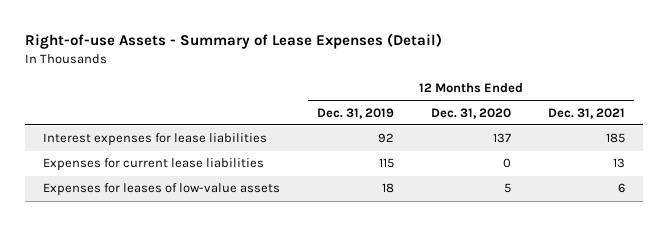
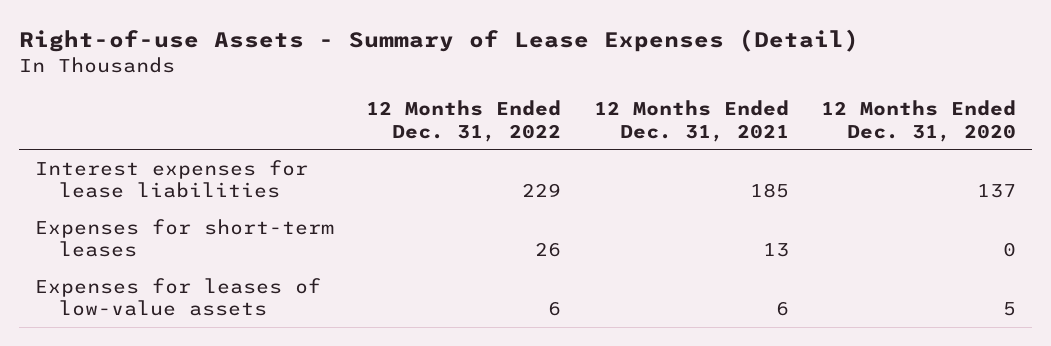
[317,107,395,119] Dec. 31, 2019 -> none
none -> [366,99,562,142] 12 Months Ended Dec. 31, 2022
[43,158,265,172] Expenses for current lease liabilities -> [34,218,334,258] Expenses for short-term leases

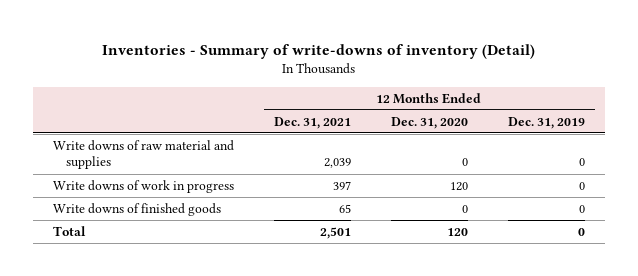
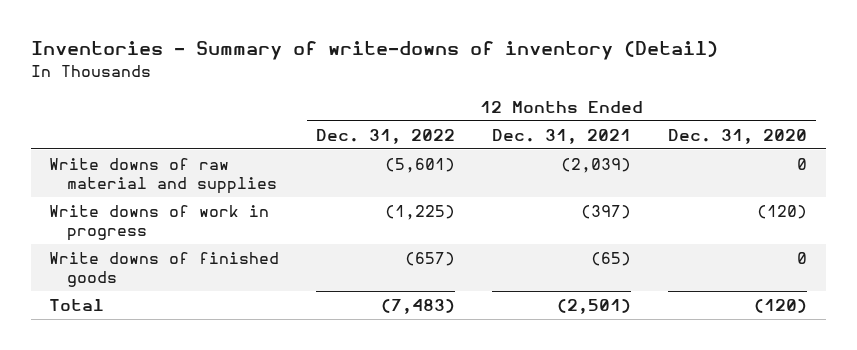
[507,116,585,129] Dec. 31, 2019 -> none
none -> [316,128,456,144] Dec. 31, 2022
[324,158,352,169] 2,039 -> [561,158,632,174] (2,039)
[333,181,352,191] 397 -> [581,205,632,220] (397)
[449,182,468,192] 120 -> [757,205,808,220] (120)
[339,204,352,214] 65 -> [591,252,632,267] (65)
[320,227,352,240] 2,501 -> [557,299,632,315] (2,501)
[446,228,468,237] 120 -> [754,299,808,314] (120)

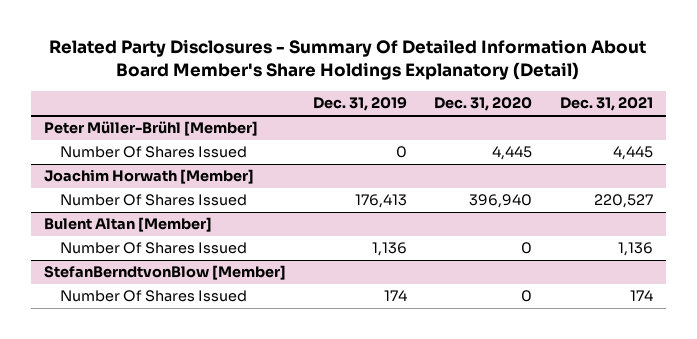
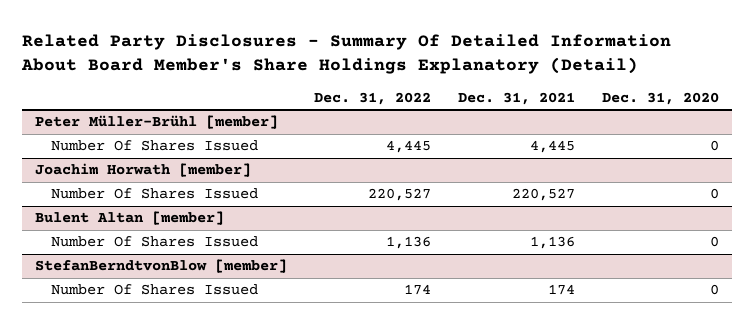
[313,97,408,112] Dec. 31, 2019 -> none
none -> [314,92,432,106] Dec. 31, 2022
[44,121,259,137] Peter Müller-Brühl [Member] -> [35,115,279,130] Peter Müller-Brühl [member]
[492,146,533,161] 4,445 -> [709,140,719,152] 0
[44,169,255,185] Joachim Horwath [Member] -> [35,163,252,178] Joachim Horwath [member]
[469,194,533,209] 396,940 -> [709,188,719,200] 0
[44,217,213,233] Bulent Altan [Member] -> [35,211,225,226] Bulent Altan [member]
[44,265,287,281] StefanBerndtvonBlow [Member] -> [35,259,288,274] StefanBerndtvonBlow [member]

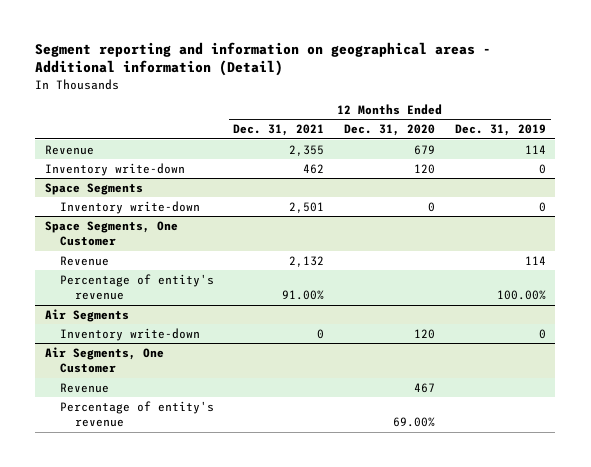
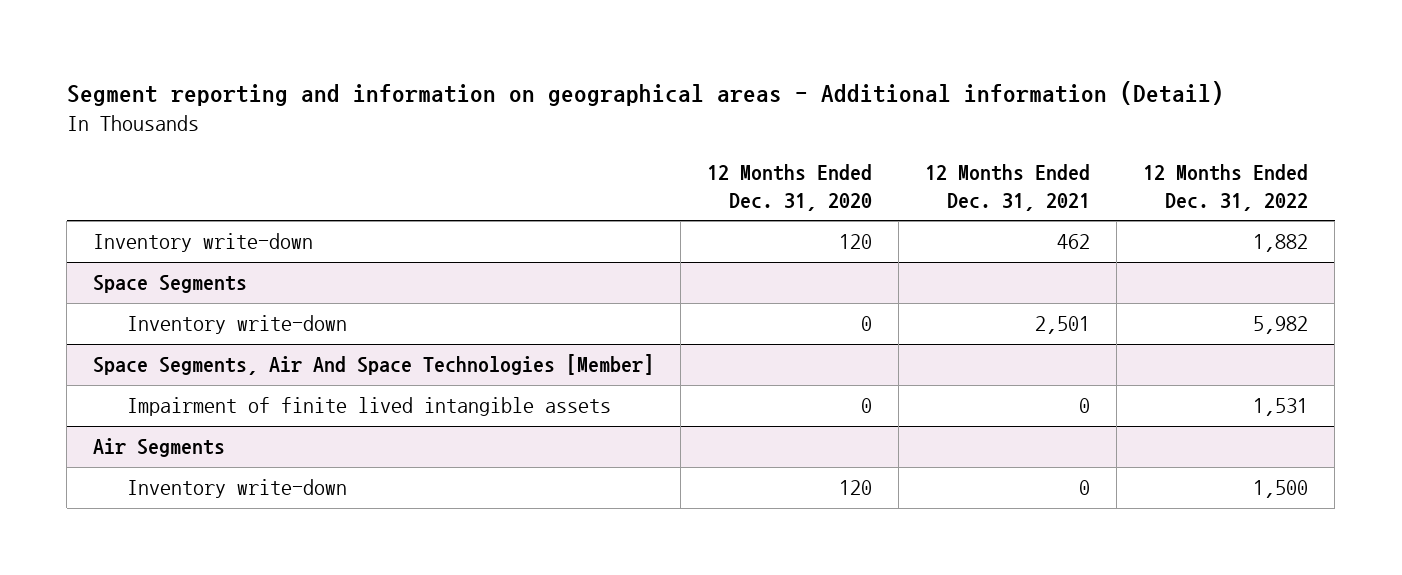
[454,124,546,137] Dec. 31, 2019 -> none
none -> [1143,163,1309,211] 12 Months Ended Dec. 31, 2022
[45,144,95,155] Revenue -> none
[45,220,179,247] Space Segments, One Customer -> none
[59,255,109,266] Revenue -> none
[59,273,214,301] Percentage of entity's revenue -> none
none -> [93,354,655,376] Space Segments, Air And Space Technologies [Member]
none -> [126,397,611,417] Impairment of finite lived intangible assets
[45,346,165,374] Air Segments, One Customer -> none
[59,382,109,393] Revenue -> none
[59,400,214,428] Percentage of entity's revenue -> none

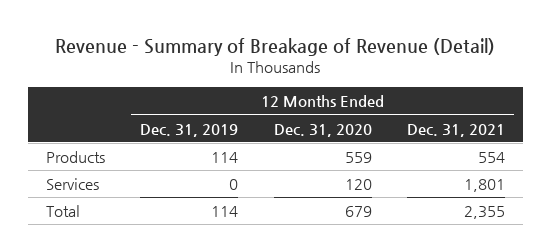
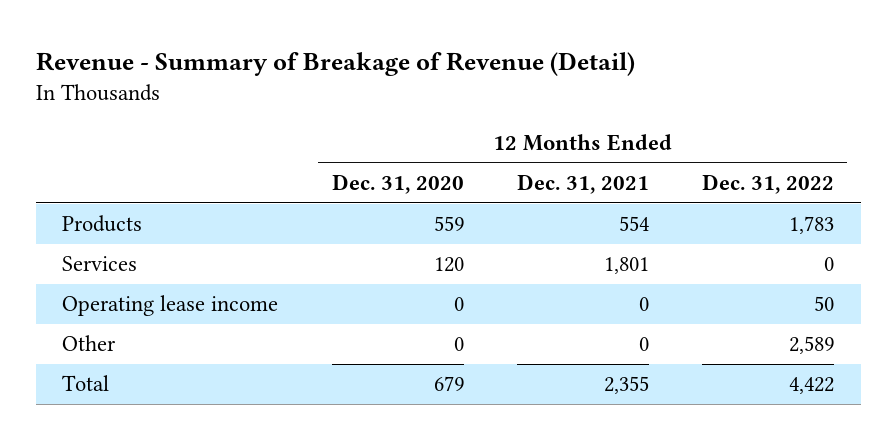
[140,123,239,137] Dec. 31, 2019 -> none
none -> [702,173,835,194] Dec. 31, 2022
none -> [62,295,279,317] Operating lease income
none -> [62,335,117,352] Other

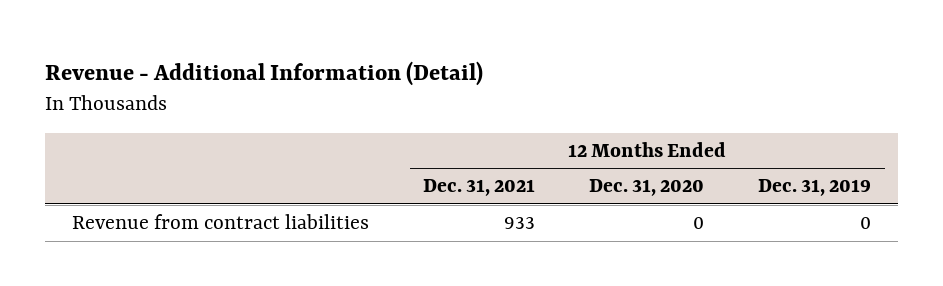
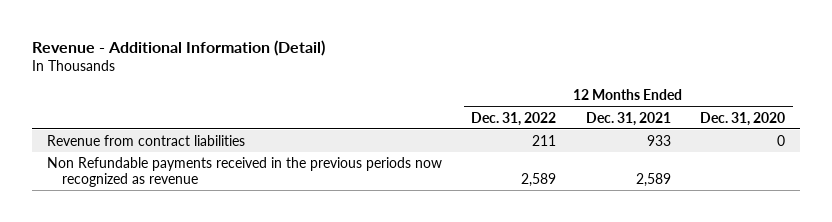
[758,179,872,197] Dec. 31, 2019 -> none
none -> [471,111,557,126] Dec. 31, 2022
none -> [46,157,442,187] Non Refundable payments received in the previous periods now recognized as revenue

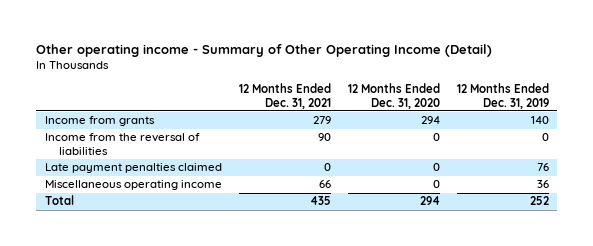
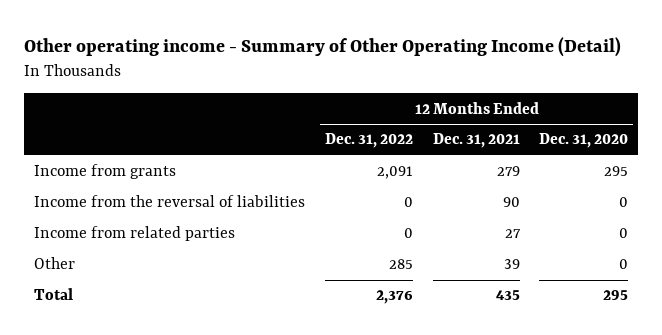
[456,82,549,109] 12 Months Ended Dec. 31, 2019 -> none
none -> [324,133,413,149] Dec. 31, 2022
[420,116,440,125] 294 -> [604,166,629,177] 295
[44,163,222,174] Late payment penalties claimed -> none
[44,180,222,191] Miscellaneous operating income -> none
none -> [33,226,235,242] Income from related parties
none -> [33,257,75,270] Other
[419,196,440,206] 294 -> [603,290,629,301] 295

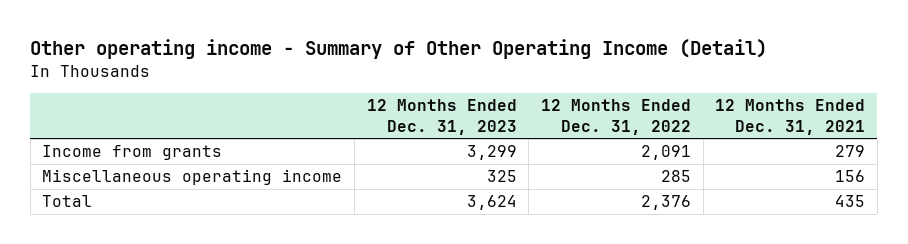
[539,133,629,149] Dec. 31, 2020 -> none
none -> [366,99,517,135] 12 Months Ended Dec. 31, 2023
[33,195,305,208] Income from the reversal of liabilities -> none
[33,226,235,242] Income from related parties -> none
[33,257,75,270] Other -> none
none -> [42,169,343,186] Miscellaneous operating income

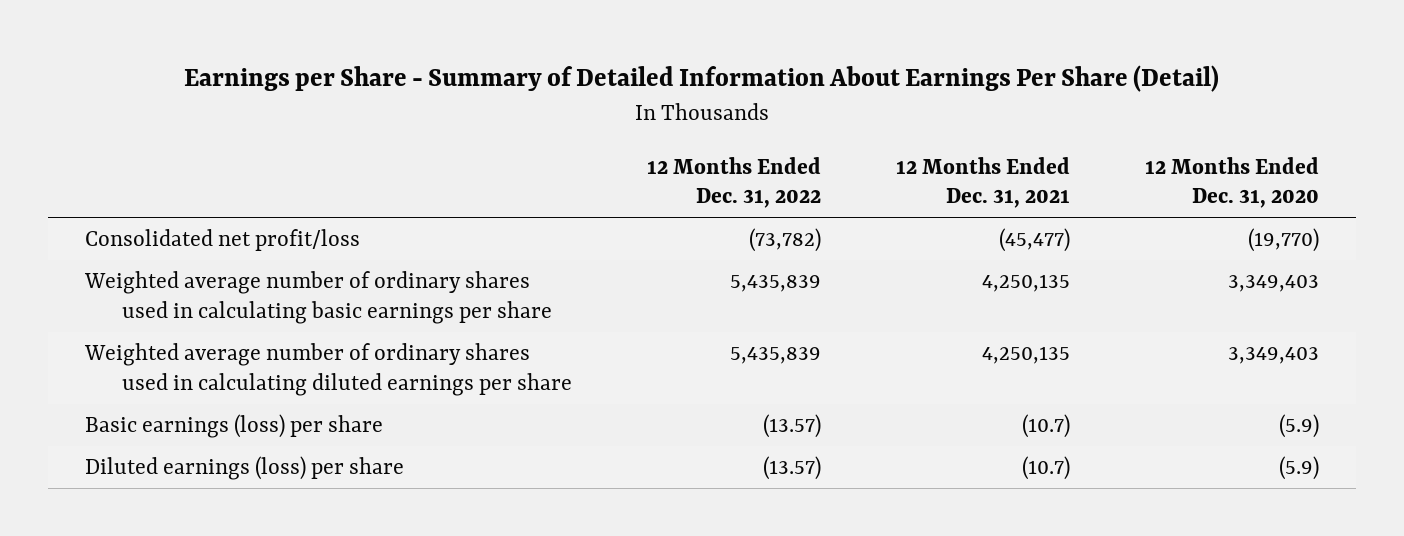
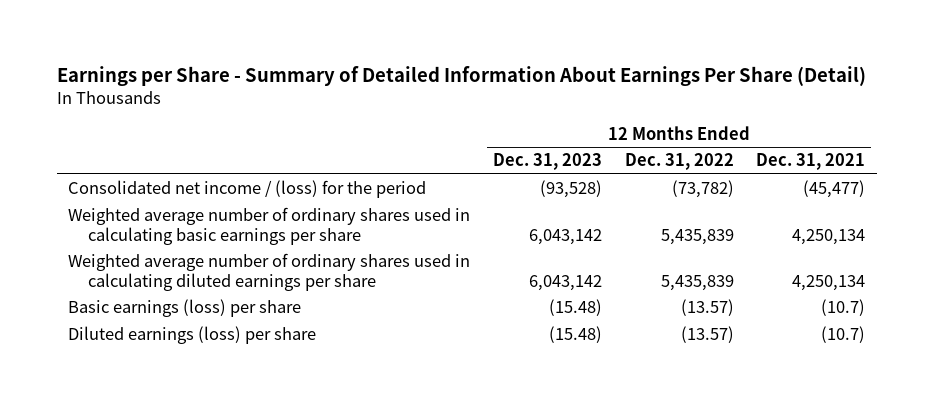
[1144,156,1319,209] 12 Months Ended Dec. 31, 2020 -> none
none -> [493,153,603,171] Dec. 31, 2023
[85,229,361,252] Consolidated net profit/loss -> [68,180,427,199] Consolidated net income / (loss) for the period
[981,274,1070,293] 4,250,135 -> [792,228,866,245] 4,250,134
[981,346,1070,365] 4,250,135 -> [792,274,866,291] 4,250,134

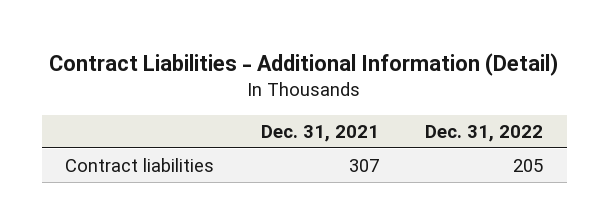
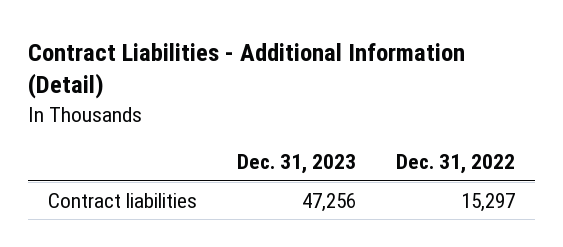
[260,124,379,142] Dec. 31, 2021 -> none
none -> [236,154,356,175] Dec. 31, 2023
[513,159,544,173] 205 -> [461,193,516,213] 15,297

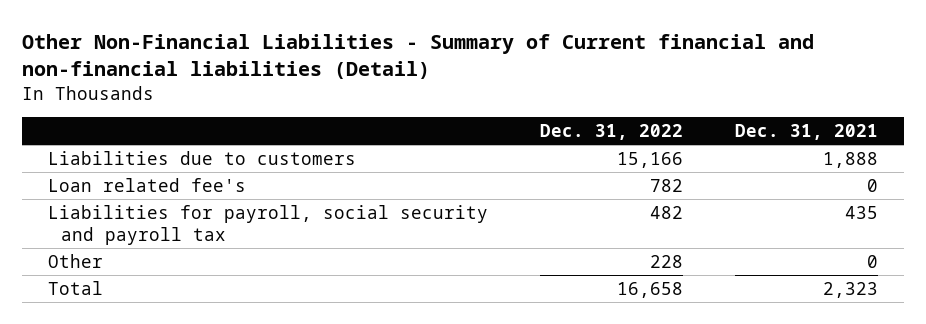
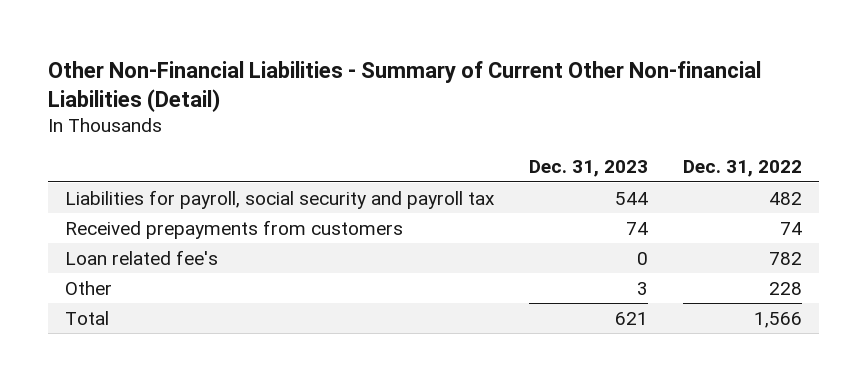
[22,34,815,80] Other Non-Financial Liabilities - Summary of Current financial and non-financial liabilities (Detail) -> [48,60,762,112] Other Non-Financial Liabilities - Summary of Current Other Non-financial Liabilities (Detail)
[734,123,878,140] Dec. 31, 2021 -> none
none -> [529,160,649,178] Dec. 31, 2023
[48,150,357,165] Liabilities due to customers -> none
none -> [65,219,404,239] Received prepayments from customers
[48,177,247,192] Loan related fee's -> [65,249,219,265] Loan related fee's
[617,281,684,298] 16,658 -> [753,311,802,328] 1,566

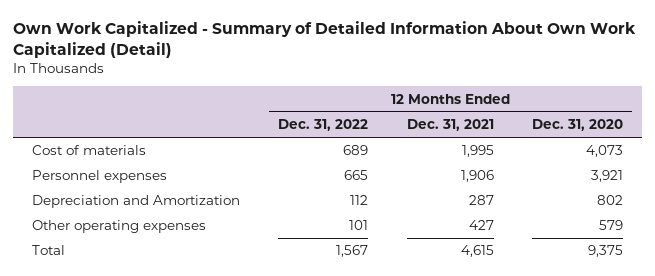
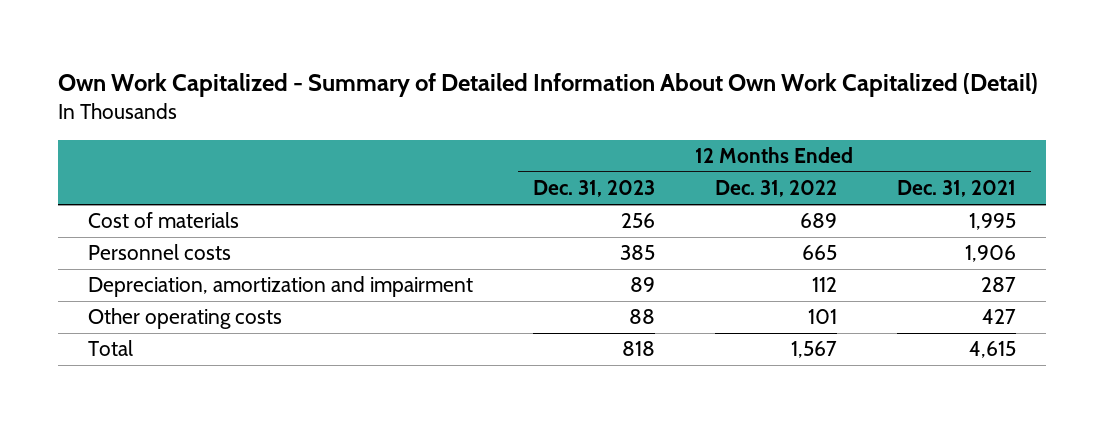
[531,119,623,132] Dec. 31, 2020 -> none
none -> [532,180,655,198] Dec. 31, 2023
[32,170,168,184] Personnel expenses -> [88,244,232,261] Personnel costs
[32,195,241,209] Depreciation and Amortization -> [88,276,474,298] Depreciation, amortization and impairment
[32,220,207,234] Other operating expenses -> [88,308,283,330] Other operating costs

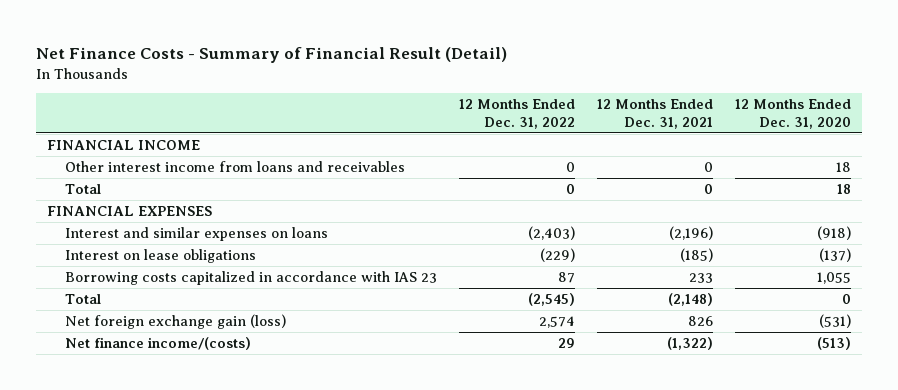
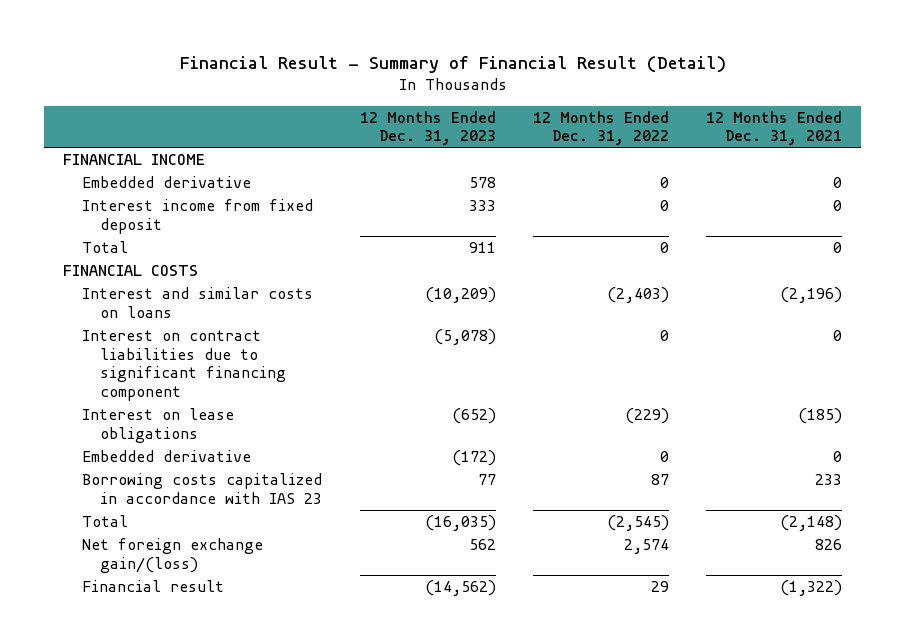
[36,46,508,63] Net Finance Costs - Summary of Financial Result (Detail) -> [179,55,726,73] Financial Result - Summary of Financial Result (Detail)
[735,99,852,129] 12 Months Ended Dec. 31, 2020 -> none
none -> [359,110,496,146] 12 Months Ended Dec. 31, 2023
[65,161,406,173] Other interest income from loans and receivables -> none
none -> [81,175,251,188] Embedded derivative
none -> [81,198,313,234] Interest income from fixed deposit
[47,206,213,217] FINANCIAL EXPENSES -> [62,264,198,276] FINANCIAL COSTS
[65,227,329,242] Interest and similar expenses on loans -> [81,286,313,318] Interest and similar costs on loans
none -> [81,329,287,401] Interest on contract liabilities due to significant financing component
none -> [81,449,251,462] Embedded derivative
[65,314,287,330] Net foreign exchange gain (loss) -> [81,537,263,573] Net foreign exchange gain/(loss)
[65,337,252,351] Net finance income/(costs) -> [81,579,224,592] Financial result

